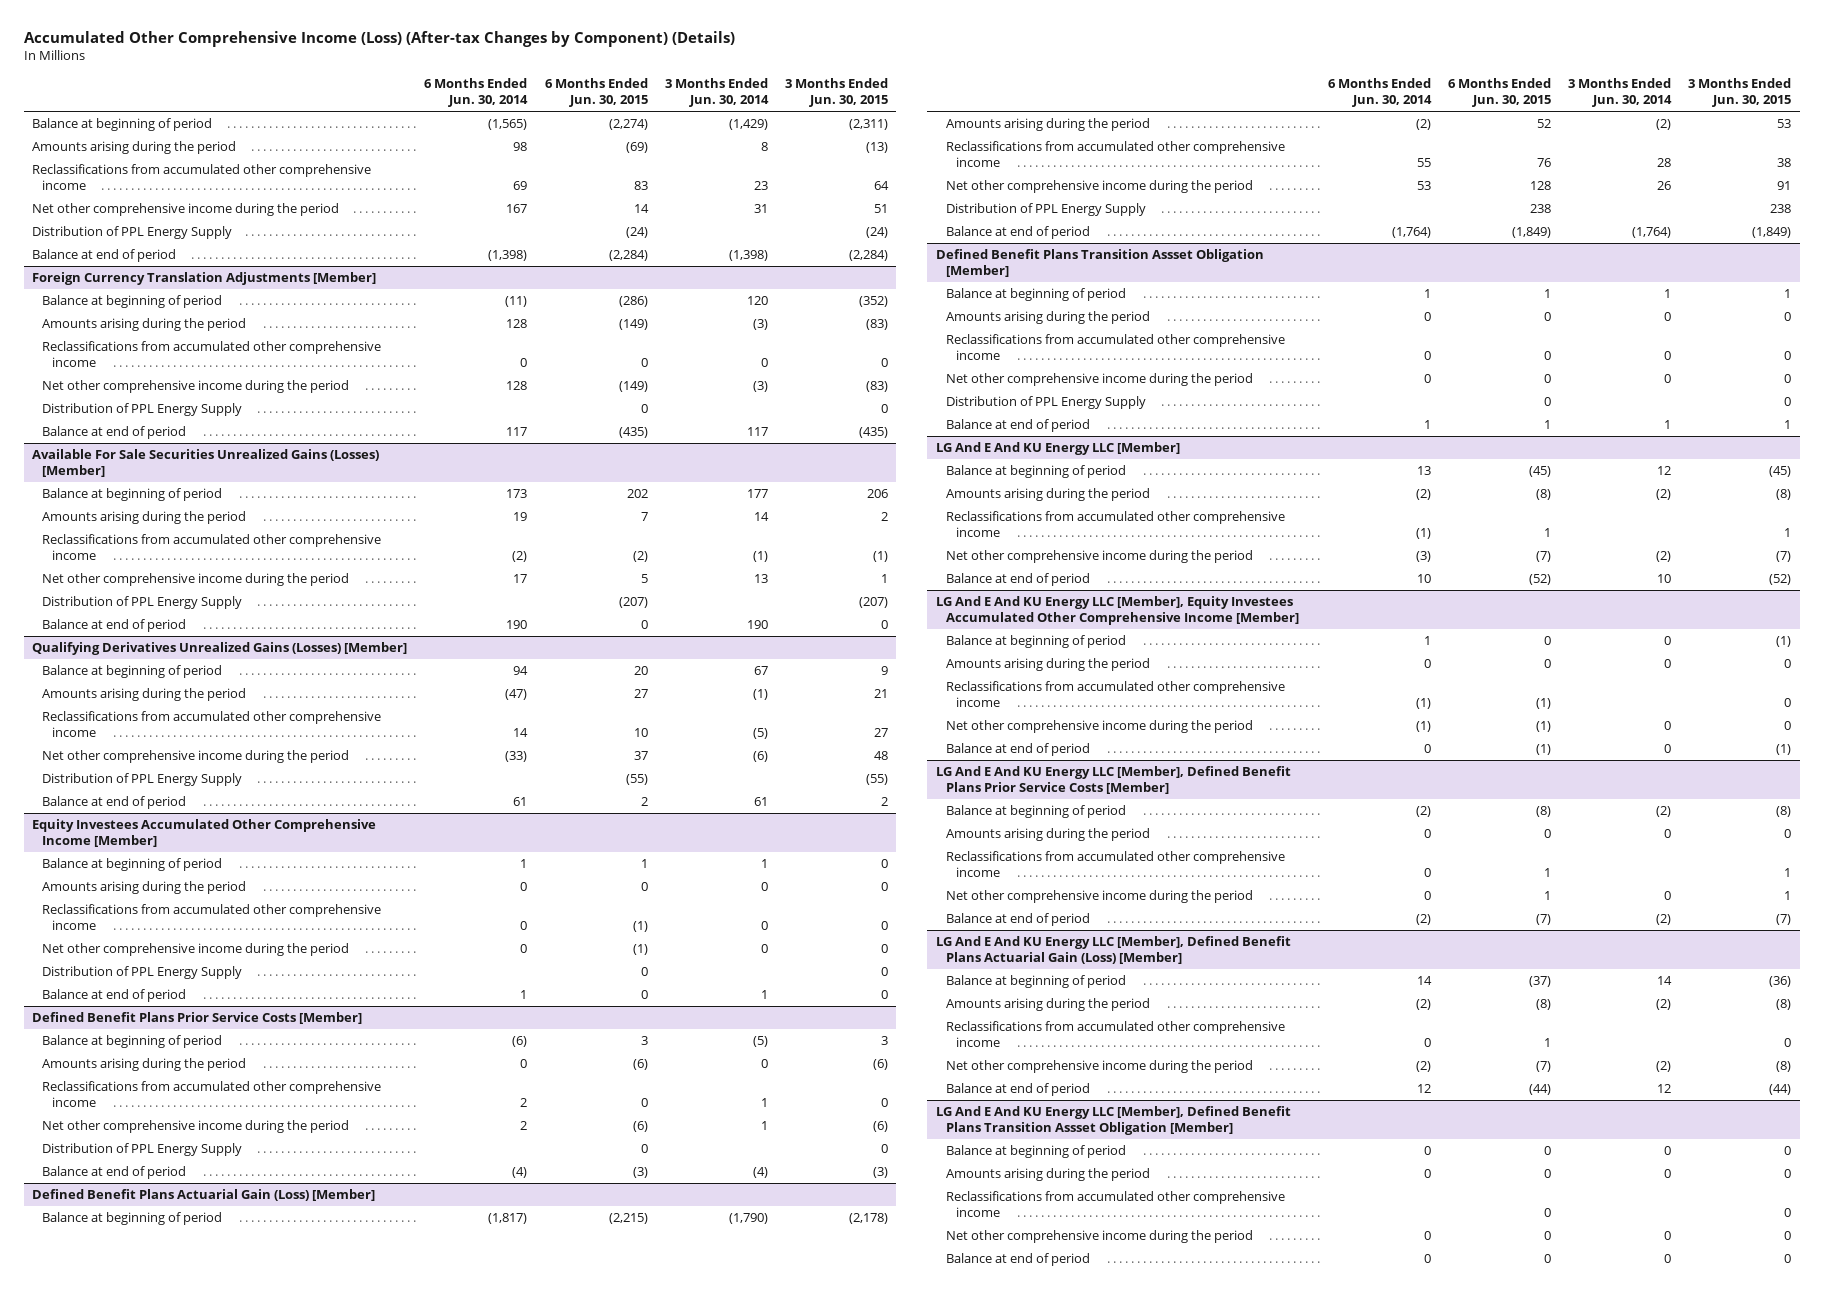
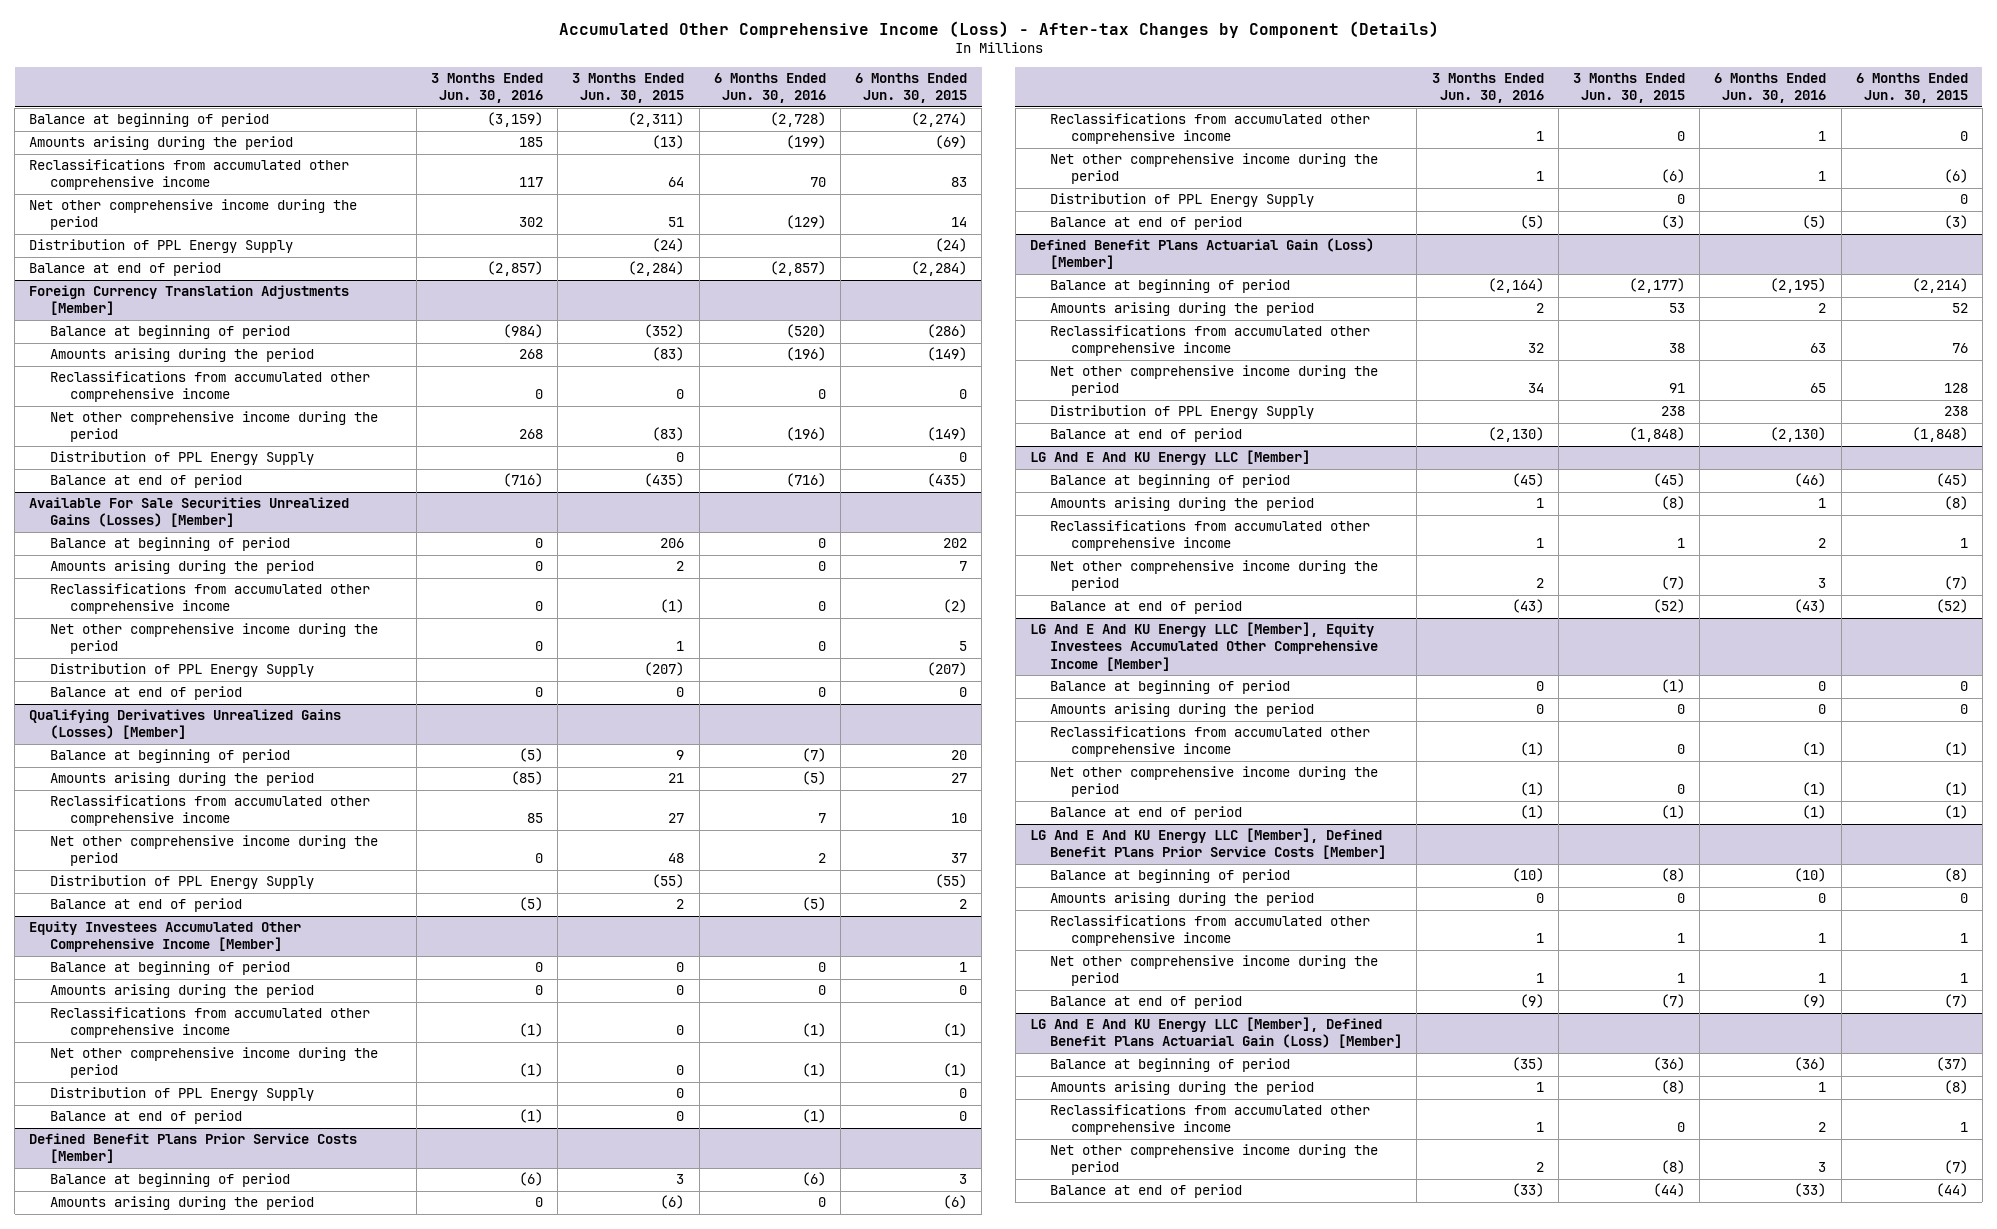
[23,30,735,47] Accumulated Other Comprehensive Income (Loss) (After-tax Changes by Component) (Details) -> [558,21,1439,39] Accumulated Other Comprehensive Income (Loss) - After-tax Changes by Component (Details)
[424,78,529,108] 6 Months Ended Jun. 30, 2014 -> none
[664,78,769,108] 3 Months Ended Jun. 30, 2014 -> none
none -> [430,72,543,104] 3 Months Ended Jun. 30, 2016
none -> [713,72,826,104] 6 Months Ended Jun. 30, 2016
[608,1213,648,1225] (2,215) -> [1911,278,1968,294] (2,214)
[848,1213,888,1225] (2,178) -> [1628,278,1685,294] (2,177)
[935,249,1264,277] Defined Benefit Plans Transition Assset Obligation [Member] -> none
[945,288,1126,302] Balance at beginning of period -> none
[945,311,1150,325] Amounts arising during the period -> none
[945,334,1285,360] Reclassifications from accumulated other comprehensive income -> none
[945,373,1253,387] Net other comprehensive income during the period -> none
[945,396,1146,410] Distribution of PPL Energy Supply -> none
[945,419,1090,433] Balance at end of period -> none
[1512,227,1552,239] (1,849) -> [1911,427,1968,443] (1,848)
[1752,227,1792,239] (1,849) -> [1628,427,1685,443] (1,848)
[935,1106,1291,1135] LG And E And KU Energy LLC [Member], Defined Benefit Plans Transition Assset Obligation [Member] -> none
[945,1145,1126,1159] Balance at beginning of period -> none
[945,1168,1150,1182] Amounts arising during the period -> none
[945,1191,1285,1217] Reclassifications from accumulated other comprehensive income -> none
[945,1230,1253,1244] Net other comprehensive income during the period -> none
[945,1253,1090,1267] Balance at end of period -> none

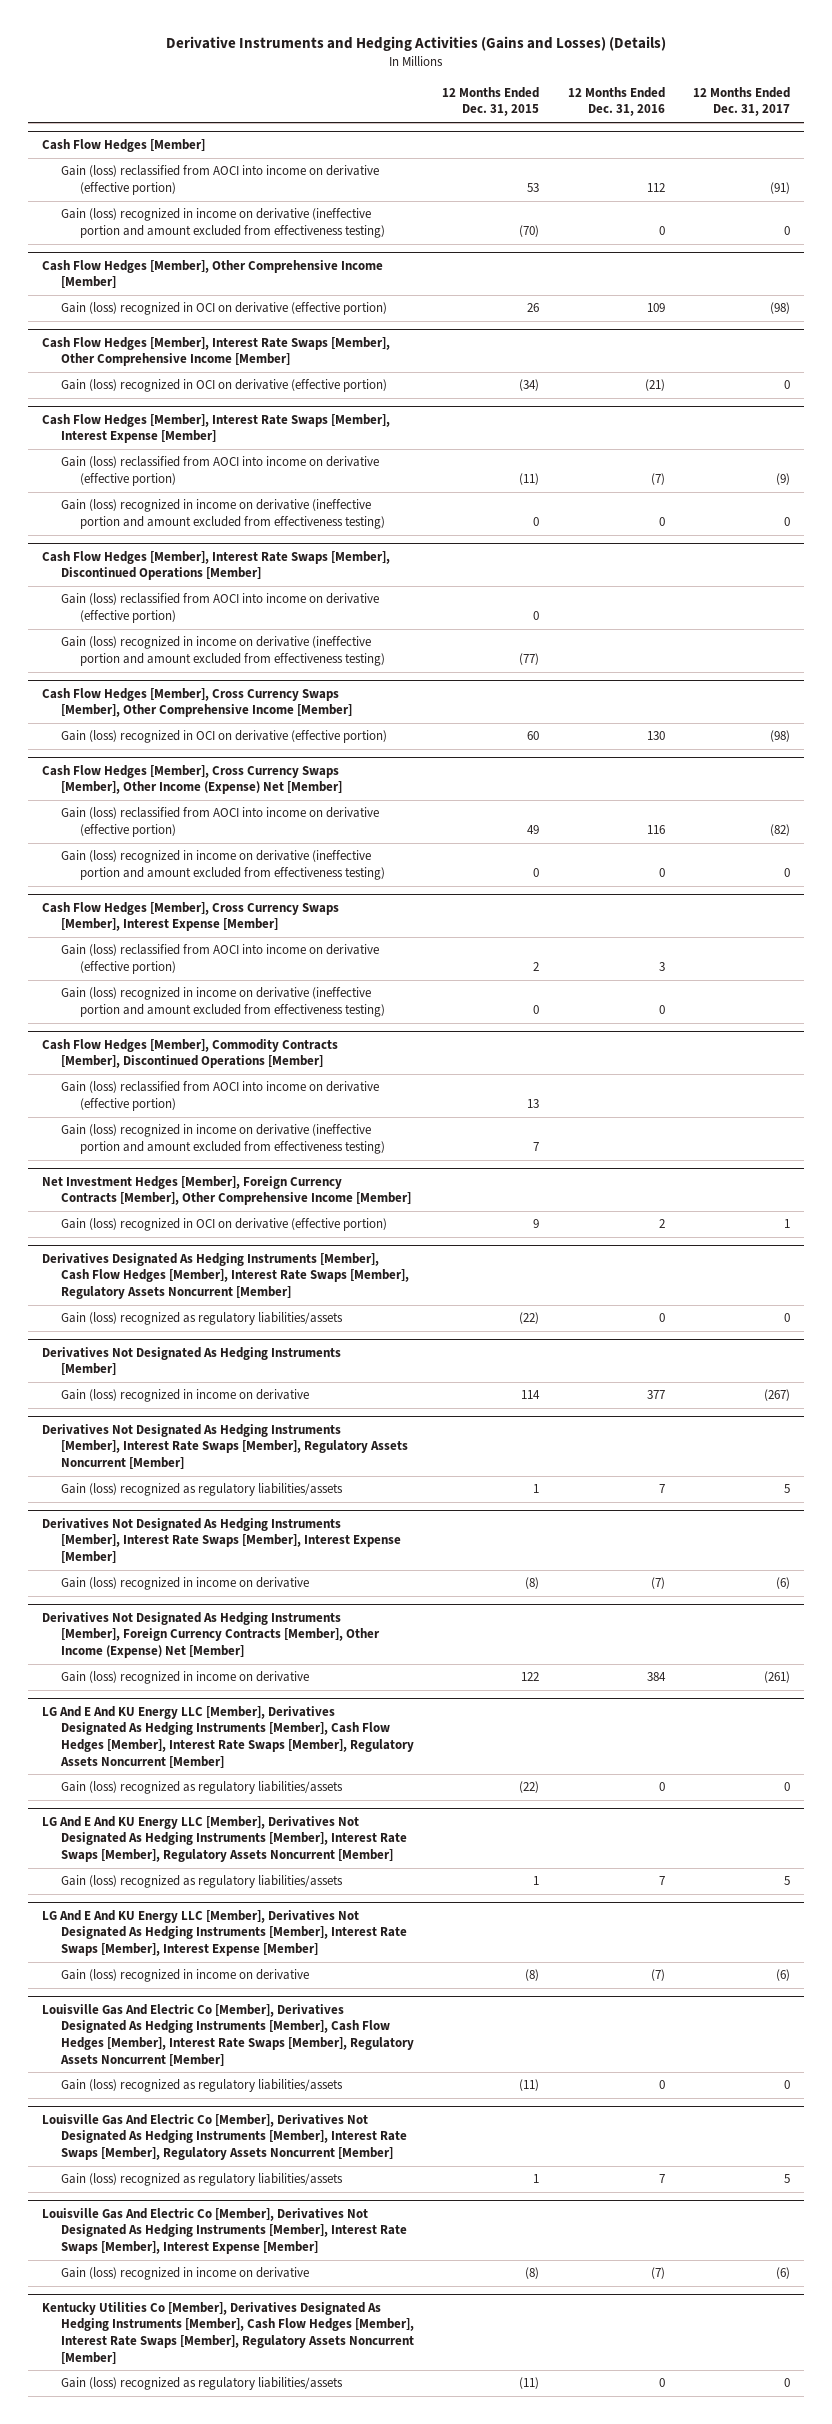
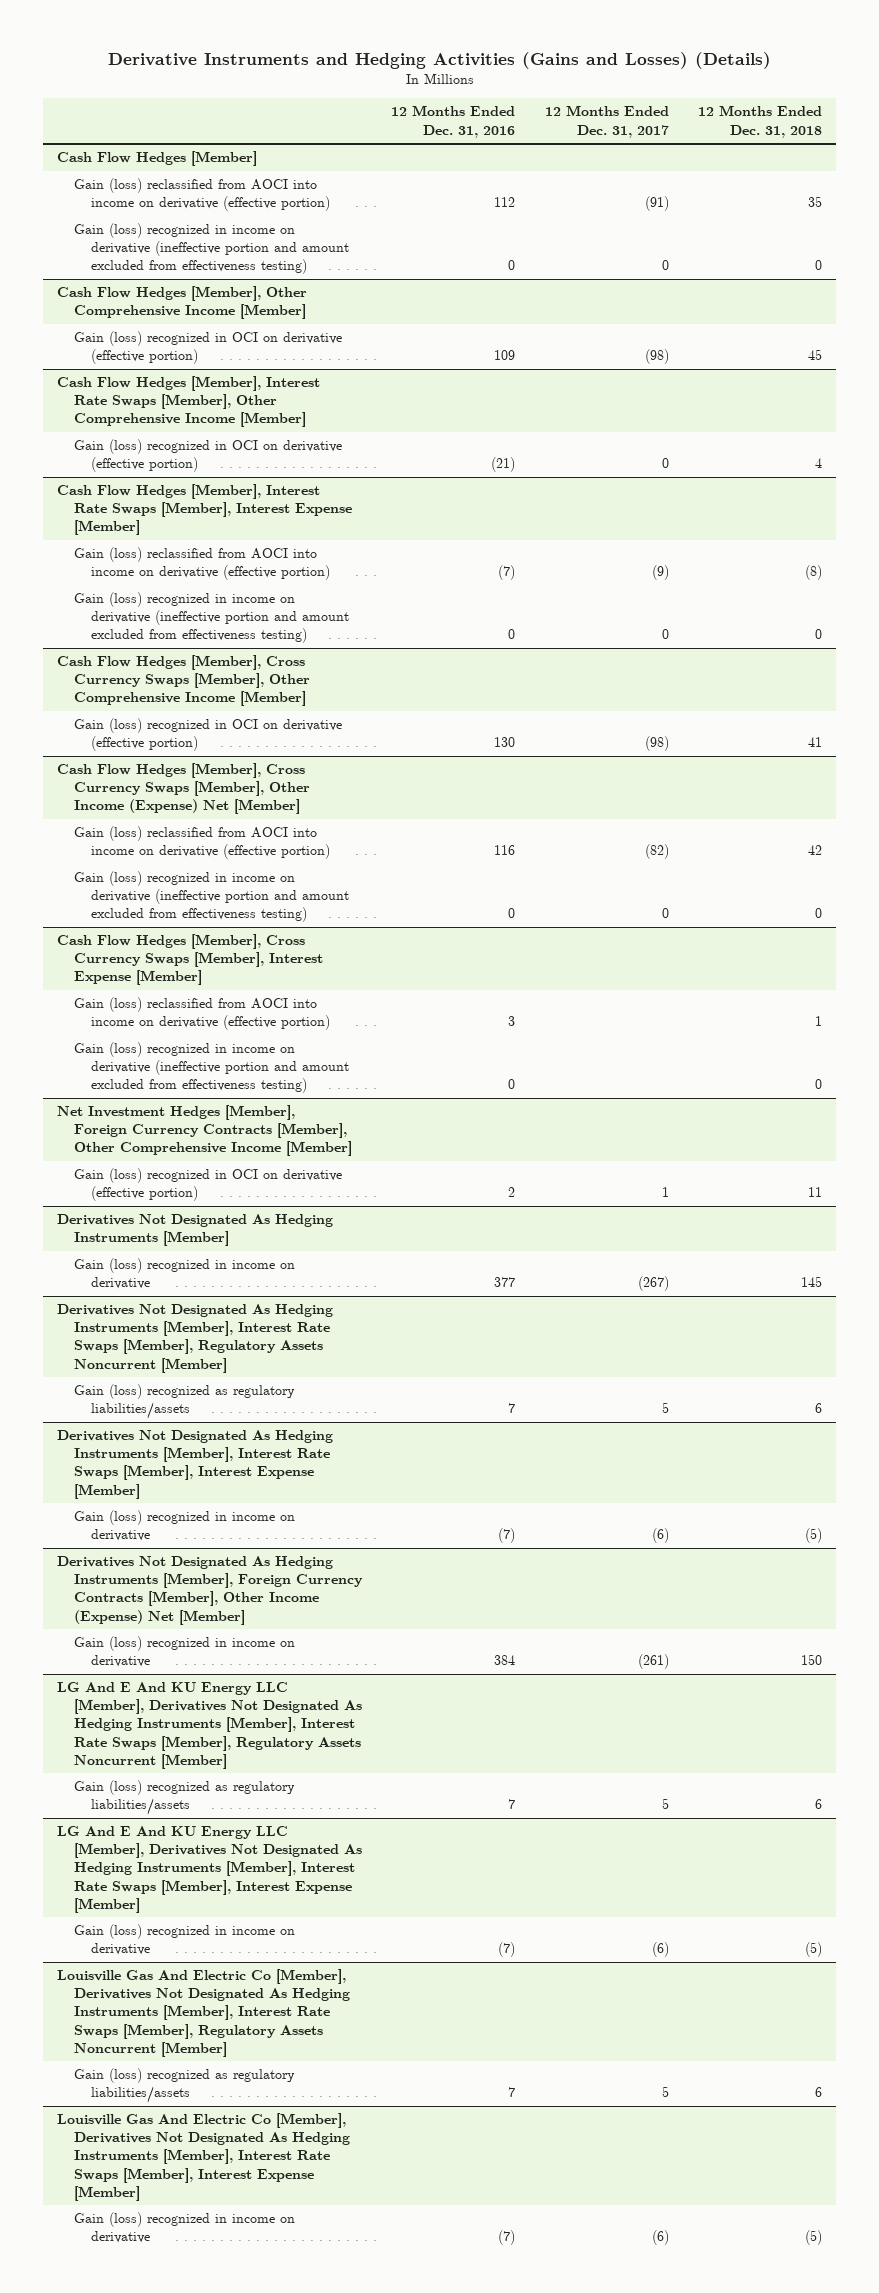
[442,86,540,117] 12 Months Ended Dec. 31, 2015 -> none
none -> [697,105,822,138] 12 Months Ended Dec. 31, 2018
[41,550,390,581] Cash Flow Hedges [Member], Interest Rate Swaps [Member], Discontinued Operations [Member] -> none
[61,593,380,624] Gain (loss) reclassified from AOCI into income on derivative (effective portion) -> none
[61,636,386,667] Gain (loss) recognized in income on derivative (ineffective portion and amount excluded from effectiveness testing) -> none
[41,1038,338,1069] Cash Flow Hedges [Member], Commodity Contracts [Member], Discontinued Operations [Member] -> none
[61,1081,380,1112] Gain (loss) reclassified from AOCI into income on derivative (effective portion) -> none
[61,1124,386,1155] Gain (loss) recognized in income on derivative (ineffective portion and amount excluded from effectiveness testing) -> none
[41,1252,410,1300] Derivatives Designated As Hedging Instruments [Member], Cash Flow Hedges [Member], Interest Rate Swaps [Member], Regulatory Assets Noncurrent [Member] -> none
[61,1312,344,1326] Gain (loss) recognized as regulatory liabilities/assets -> none
[41,1705,415,1768] LG And E And KU Energy LLC [Member], Derivatives Designated As Hedging Instruments [Member], Cash Flow Hedges [Member], Interest Rate Swaps [Member], Regulatory Assets Noncurrent [Member] -> none
[61,1781,344,1795] Gain (loss) recognized as regulatory liabilities/assets -> none
[41,2003,415,2066] Louisville Gas And Electric Co [Member], Derivatives Designated As Hedging Instruments [Member], Cash Flow Hedges [Member], Interest Rate Swaps [Member], Regulatory Assets Noncurrent [Member] -> none
[61,2079,344,2093] Gain (loss) recognized as regulatory liabilities/assets -> none
[41,2301,415,2364] Kentucky Utilities Co [Member], Derivatives Designated As Hedging Instruments [Member], Cash Flow Hedges [Member], Interest Rate Swaps [Member], Regulatory Assets Noncurrent [Member] -> none
[61,2377,344,2391] Gain (loss) recognized as regulatory liabilities/assets -> none

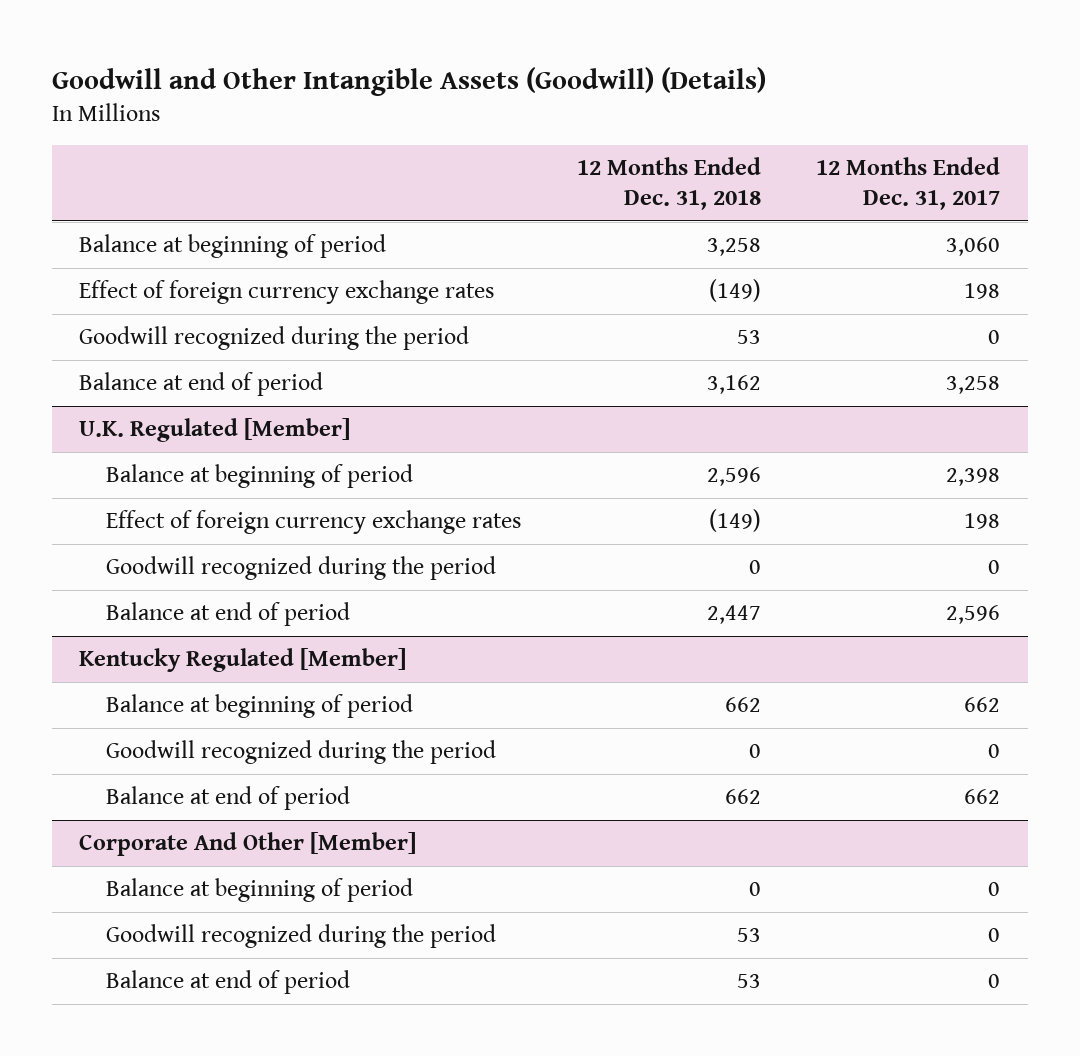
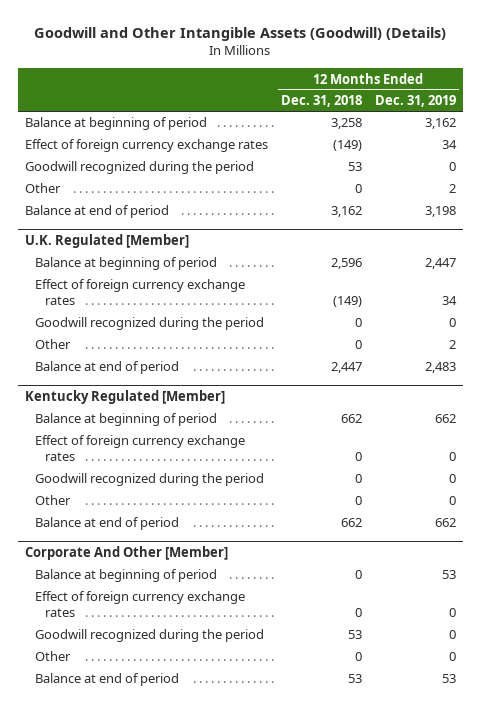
[816,157,1001,211] 12 Months Ended Dec. 31, 2017 -> none
none -> [374,95,456,108] Dec. 31, 2019
none -> [24,183,61,194] Other
none -> [34,339,71,350] Other
none -> [34,435,245,462] Effect of foreign currency exchange rates
none -> [34,495,71,506] Other
none -> [34,591,245,618] Effect of foreign currency exchange rates
none -> [34,651,71,662] Other

